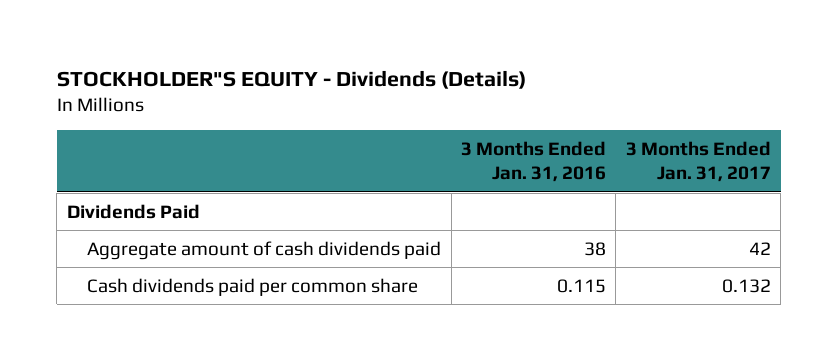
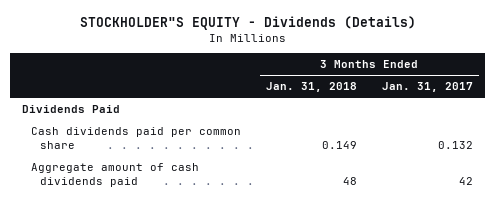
[461,140,607,183] 3 Months Ended Jan. 31, 2016 -> none
none -> [266,82,358,93] Jan. 31, 2018
[87,240,442,260] Aggregate amount of cash dividends paid -> [31,162,200,188] Aggregate amount of cash dividends paid

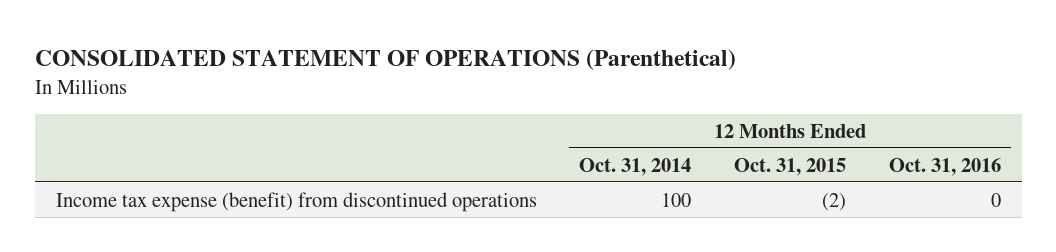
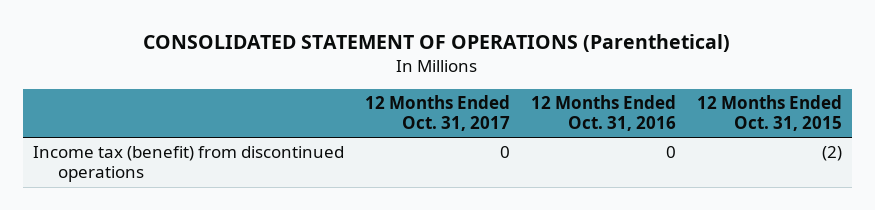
[579,157,692,176] Oct. 31, 2014 -> none
none -> [364,95,510,132] 12 Months Ended Oct. 31, 2017
[55,191,537,212] Income tax expense (benefit) from discontinued operations -> [33,146,345,183] Income tax (benefit) from discontinued operations

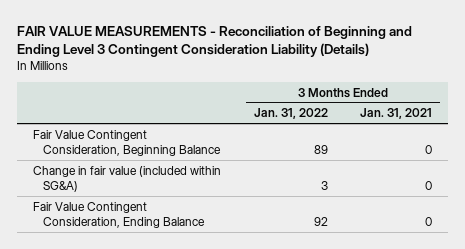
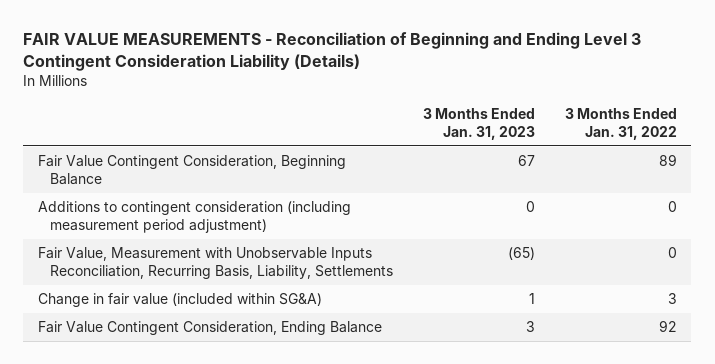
[359,108,432,120] Jan. 31, 2021 -> none
none -> [422,108,535,141] 3 Months Ended Jan. 31, 2023
none -> [38,200,352,233] Additions to contingent consideration (including measurement period adjustment)
none -> [38,246,394,279] Fair Value, Measurement with Unobservable Inputs Reconciliation, Recurring Basis, Liability, Settlements

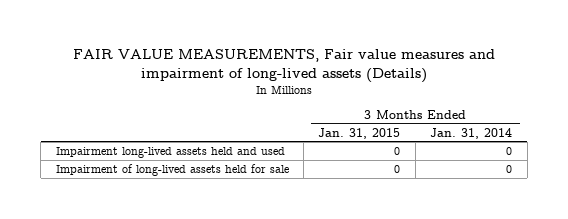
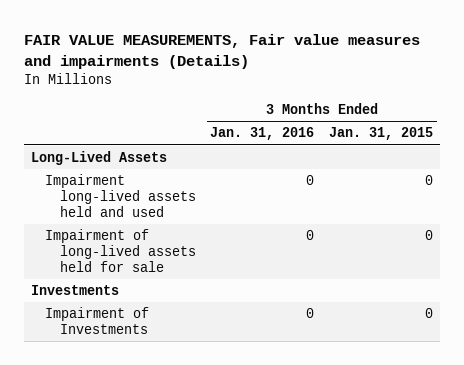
[72,49,495,83] FAIR VALUE MEASUREMENTS, Fair value measures and impairment of long-lived assets (Details) -> [23,33,420,69] FAIR VALUE MEASUREMENTS, Fair value measures and impairments (Details)
[430,127,513,139] Jan. 31, 2014 -> none
none -> [210,127,315,141] Jan. 31, 2016
none -> [30,151,167,166] Long-Lived Assets
none -> [30,285,119,296] Investments
none -> [45,307,150,334] Impairment of Investments

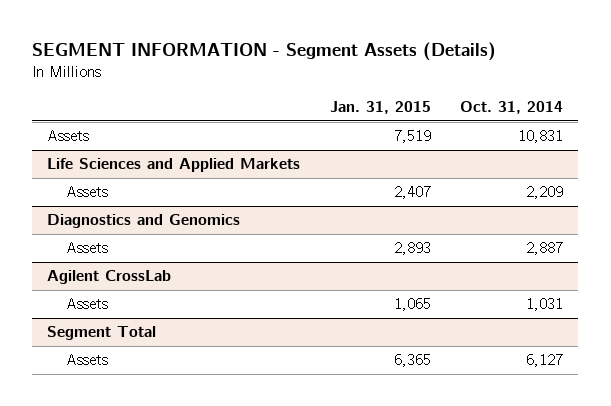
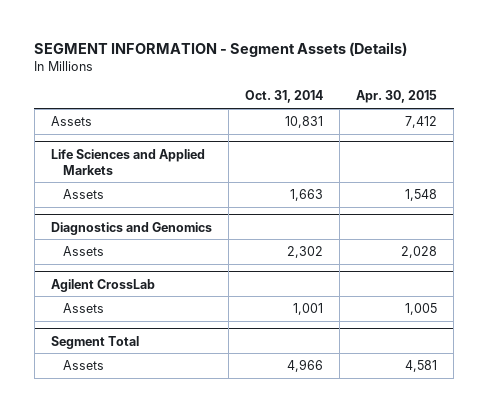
[329,101,431,115] Jan. 31, 2015 -> none
none -> [356,90,438,104] Apr. 30, 2015
[526,186,564,200] 2,209 -> [290,188,324,201] 1,663
[526,242,564,256] 2,887 -> [287,245,324,258] 2,302
[526,298,564,312] 1,031 -> [293,302,324,315] 1,001
[526,354,564,368] 6,127 -> [287,358,324,372] 4,966

